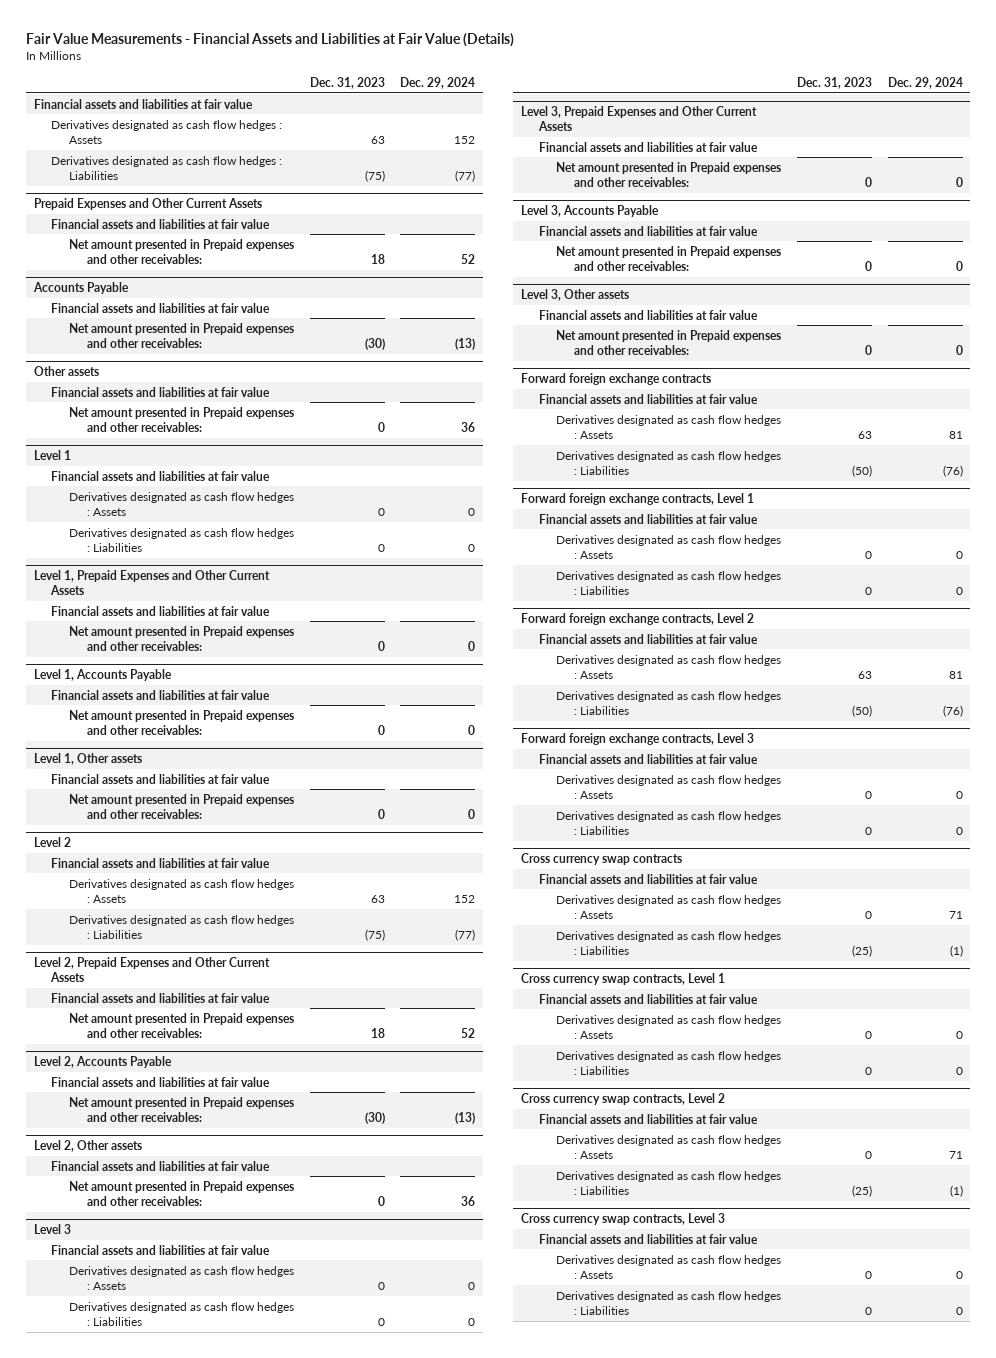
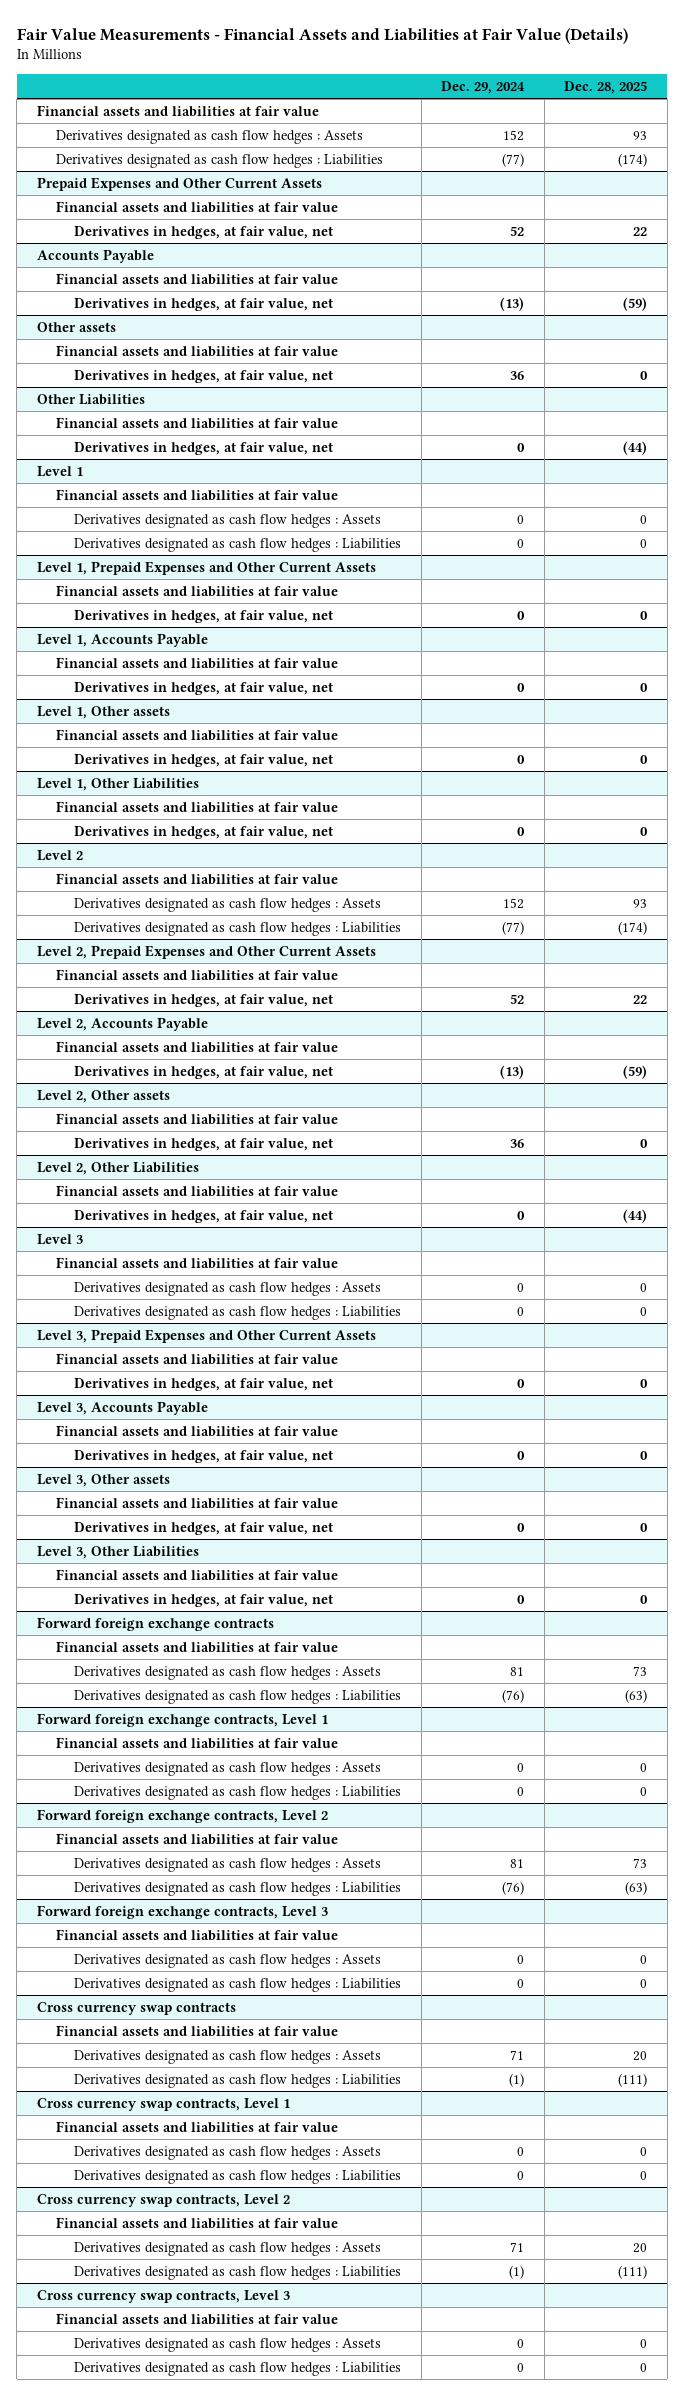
[309,76,385,89] Dec. 31, 2023 -> none
none -> [564,80,648,94] Dec. 28, 2025
[69,238,295,264] Net amount presented in Prepaid expenses and other receivables: -> [74,225,334,239] Derivatives in hedges, at fair value, net
[69,322,295,348] Net amount presented in Prepaid expenses and other receivables: -> [74,297,334,311] Derivatives in hedges, at fair value, net
[69,406,295,432] Net amount presented in Prepaid expenses and other receivables: -> [74,369,334,383] Derivatives in hedges, at fair value, net
none -> [36,393,145,405] Other Liabilities
none -> [55,416,338,429] Financial assets and liabilities at fair value
none -> [74,441,334,455] Derivatives in hedges, at fair value, net
[69,625,295,651] Net amount presented in Prepaid expenses and other receivables: -> [74,609,334,623] Derivatives in hedges, at fair value, net
[69,709,295,735] Net amount presented in Prepaid expenses and other receivables: -> [74,681,334,695] Derivatives in hedges, at fair value, net
[69,793,295,819] Net amount presented in Prepaid expenses and other receivables: -> [74,753,334,767] Derivatives in hedges, at fair value, net
none -> [36,777,199,791] Level 1, Other Liabilities
none -> [55,800,338,813] Financial assets and liabilities at fair value
none -> [74,825,334,839] Derivatives in hedges, at fair value, net
[69,1012,295,1038] Net amount presented in Prepaid expenses and other receivables: -> [74,993,334,1007] Derivatives in hedges, at fair value, net
[69,1096,295,1122] Net amount presented in Prepaid expenses and other receivables: -> [74,1065,334,1079] Derivatives in hedges, at fair value, net
[69,1180,295,1206] Net amount presented in Prepaid expenses and other receivables: -> [74,1137,334,1151] Derivatives in hedges, at fair value, net
none -> [36,1161,199,1175] Level 2, Other Liabilities
none -> [55,1184,338,1197] Financial assets and liabilities at fair value
none -> [74,1209,334,1223] Derivatives in hedges, at fair value, net
[556,161,782,187] Net amount presented in Prepaid expenses and other receivables: -> [74,1377,334,1391] Derivatives in hedges, at fair value, net
[556,245,782,271] Net amount presented in Prepaid expenses and other receivables: -> [74,1449,334,1463] Derivatives in hedges, at fair value, net
[556,329,782,355] Net amount presented in Prepaid expenses and other receivables: -> [74,1521,334,1535] Derivatives in hedges, at fair value, net
none -> [36,1545,199,1559] Level 3, Other Liabilities
none -> [55,1568,338,1581] Financial assets and liabilities at fair value
none -> [74,1593,334,1607] Derivatives in hedges, at fair value, net

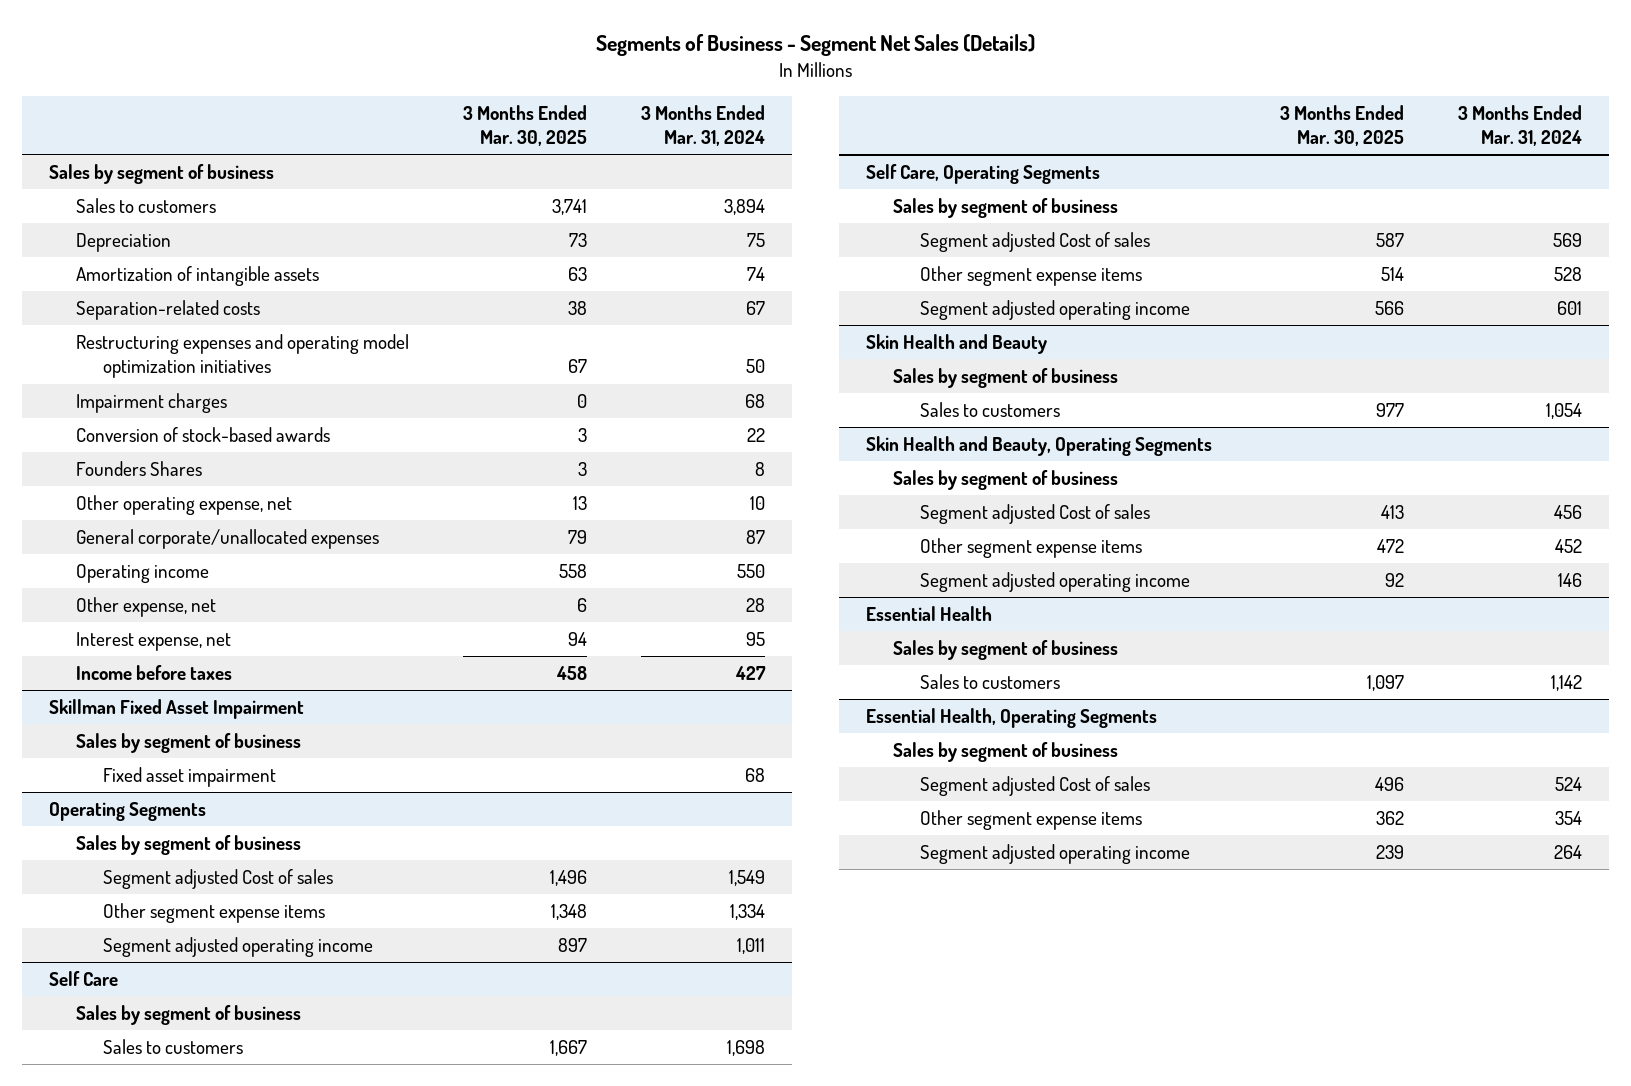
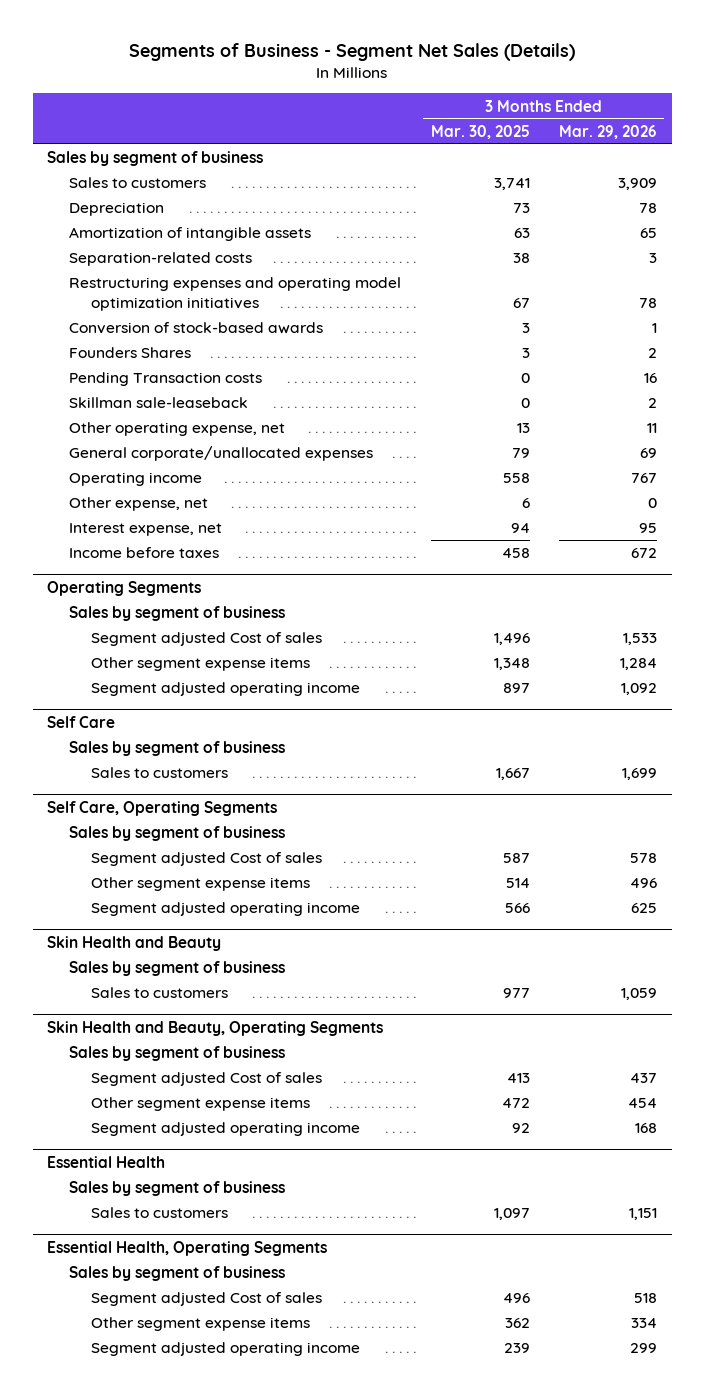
[641,104,766,146] 3 Months Ended Mar. 31, 2024 -> none
none -> [558,124,657,139] Mar. 29, 2026
[75,393,227,414] Impairment charges -> none
none -> [69,372,263,387] Pending Transaction costs
none -> [69,397,249,409] Skillman sale-leaseback
[48,699,304,720] Skillman Fixed Asset Impairment -> none
[75,733,301,754] Sales by segment of business -> none
[102,767,276,788] Fixed asset impairment -> none

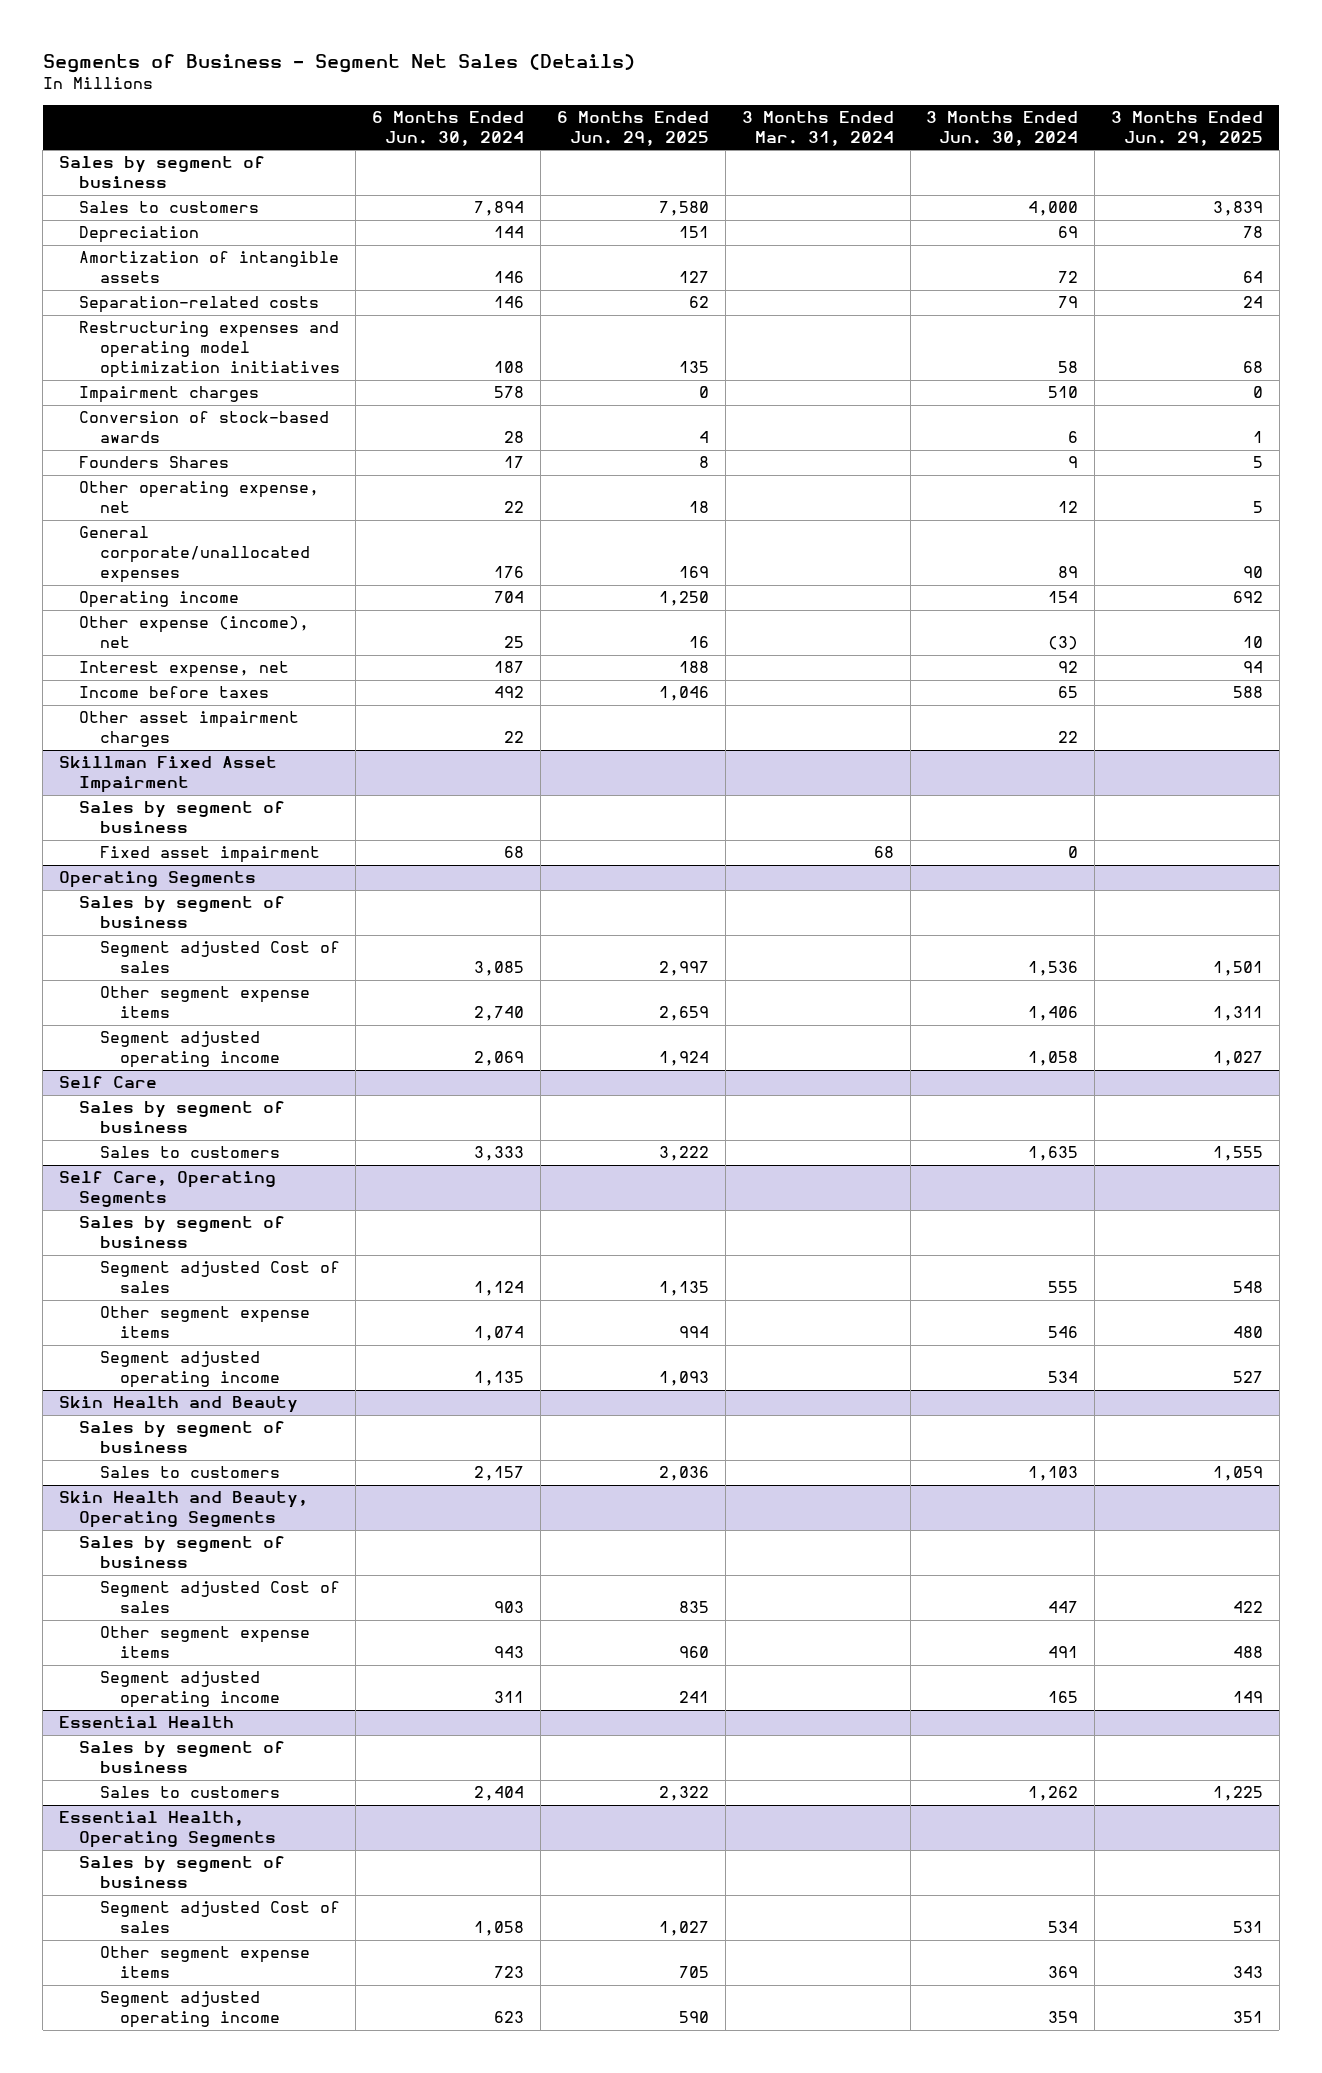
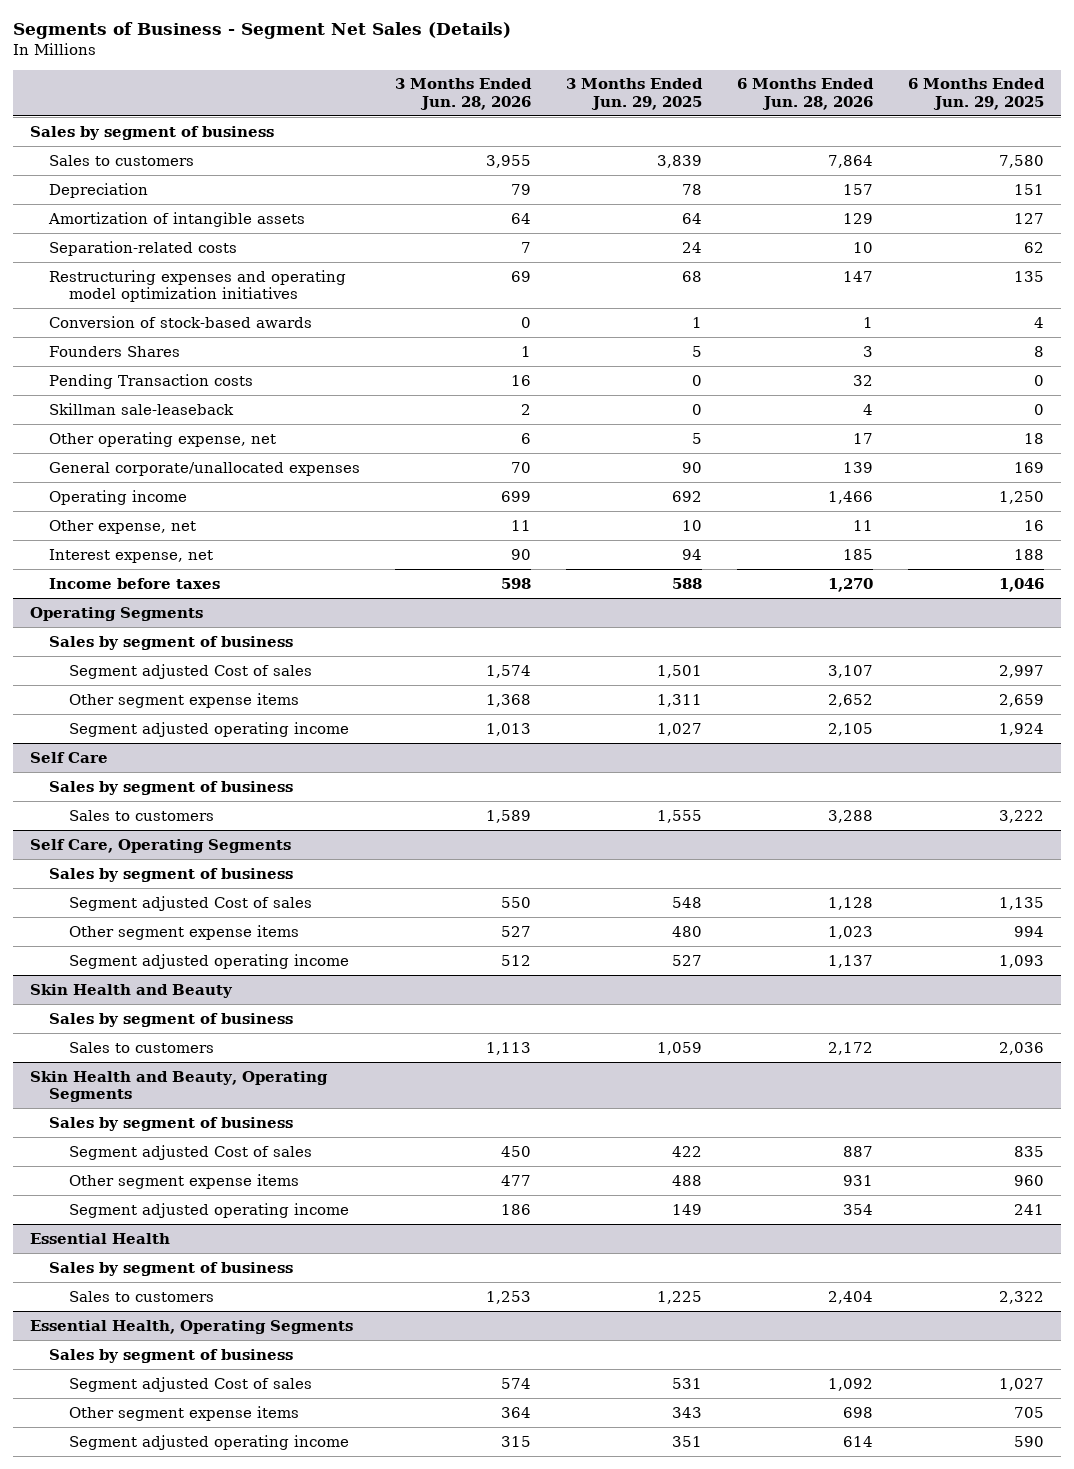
[372,111,525,147] 6 Months Ended Jun. 30, 2024 -> none
[741,111,894,147] 3 Months Ended Mar. 31, 2024 -> none
[926,111,1079,147] 3 Months Ended Jun. 30, 2024 -> none
none -> [395,78,533,111] 3 Months Ended Jun. 28, 2026
none -> [736,78,874,111] 6 Months Ended Jun. 28, 2026
[79,386,260,404] Impairment charges -> none
none -> [49,373,254,389] Pending Transaction costs
none -> [49,402,235,415] Skillman sale-leaseback
[79,616,310,649] Other expense (income), net -> [49,519,197,534] Other expense, net
[79,711,300,748] Other asset impairment charges -> none
[59,756,278,794] Skillman Fixed Asset Impairment -> none
[79,801,286,834] Sales by segment of business -> none
[99,846,320,864] Fixed asset impairment -> none

